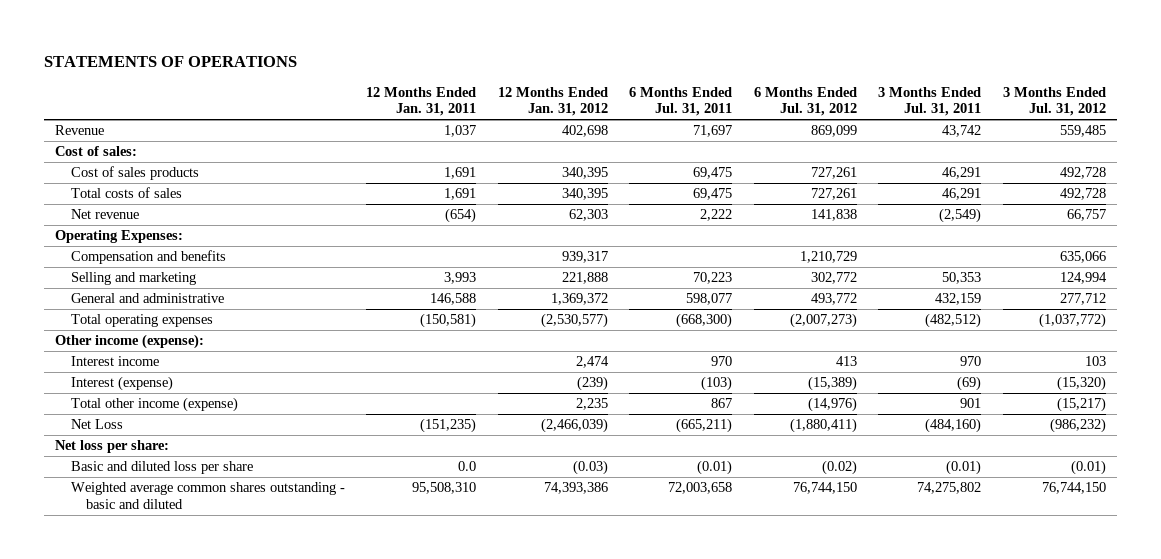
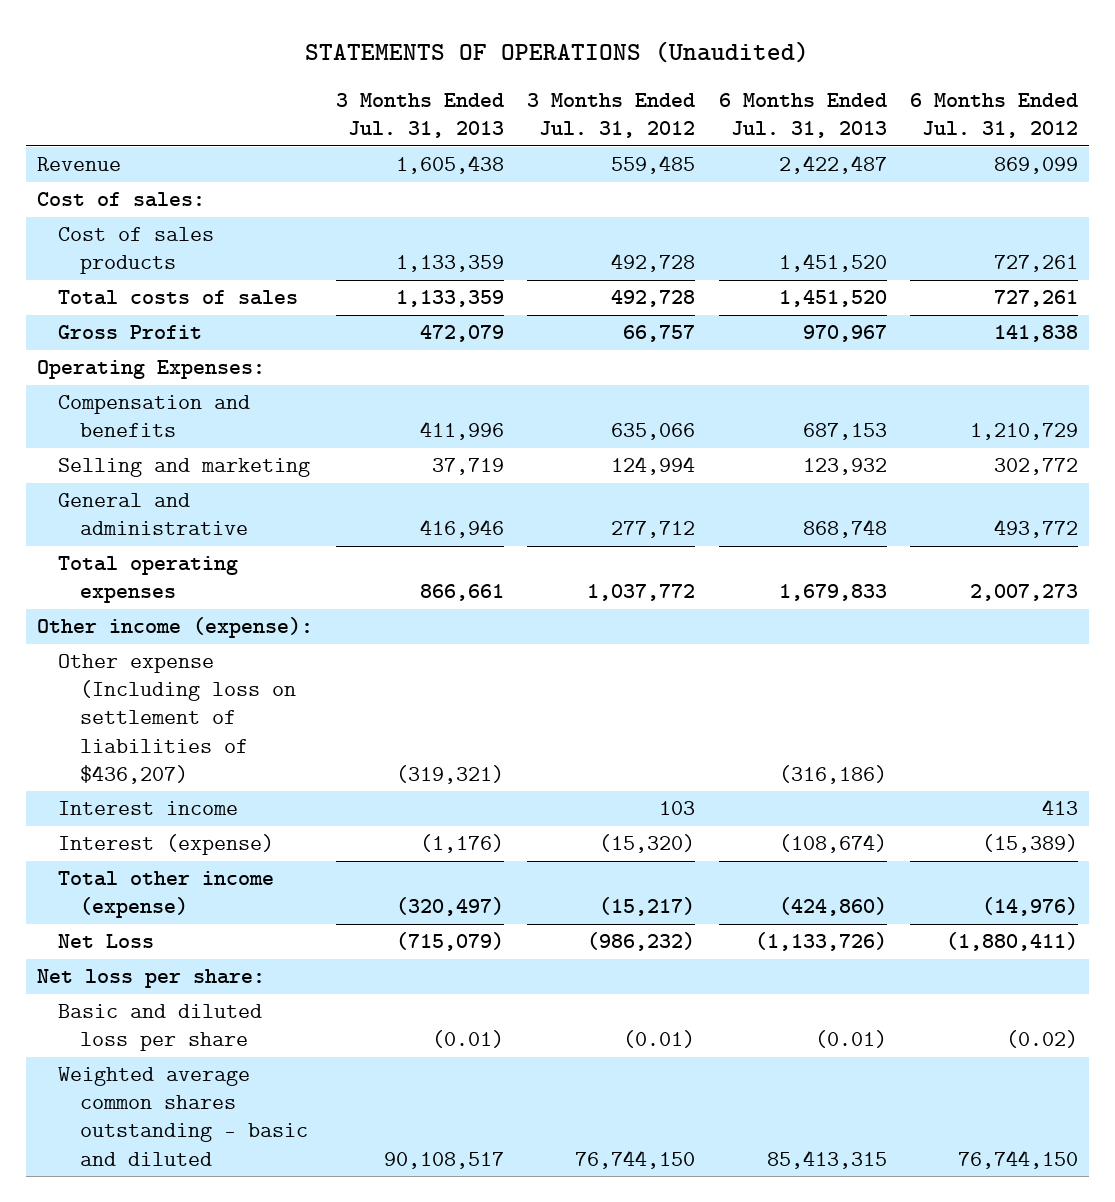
[44,55,298,67] STATEMENTS OF OPERATIONS -> [305,41,810,64] STATEMENTS OF OPERATIONS (Unaudited)
[366,86,477,117] 12 Months Ended Jan. 31, 2011 -> none
[497,86,608,117] 12 Months Ended Jan. 31, 2012 -> none
[629,86,733,117] 6 Months Ended Jul. 31, 2011 -> none
[878,86,982,117] 3 Months Ended Jul. 31, 2011 -> none
none -> [336,92,505,138] 3 Months Ended Jul. 31, 2013
none -> [718,92,887,138] 6 Months Ended Jul. 31, 2013
[70,209,139,220] Net revenue -> [58,325,203,340] Gross Profit
[789,313,857,329] (2,007,273) -> [969,584,1078,602] 2,007,273
[1038,313,1106,329] (1,037,772) -> [587,584,696,602] 1,037,772
none -> [58,654,296,784] Other expense (Including loss on settlement of liabilities of $436,207)

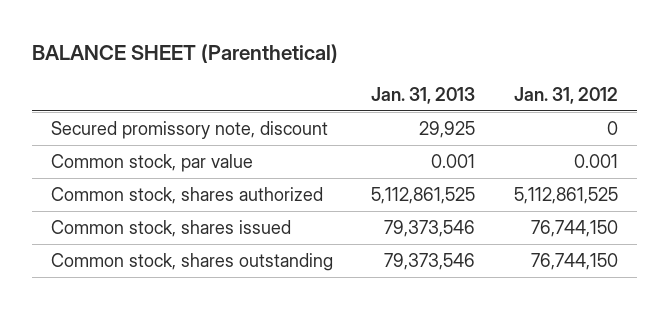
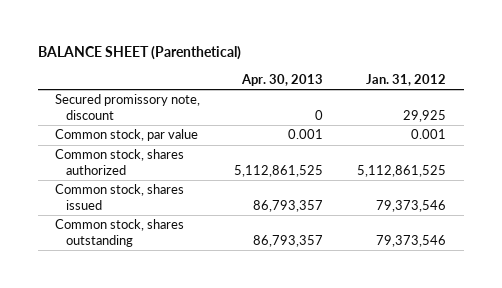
[371,86,476,104] Jan. 31, 2013 -> none
none -> [241,73,324,86] Apr. 30, 2013
[606,120,618,135] 0 -> [403,109,447,122] 29,925
[530,219,618,237] 76,744,150 -> [376,199,447,212] 79,373,546
[530,252,618,270] 76,744,150 -> [376,234,447,247] 79,373,546

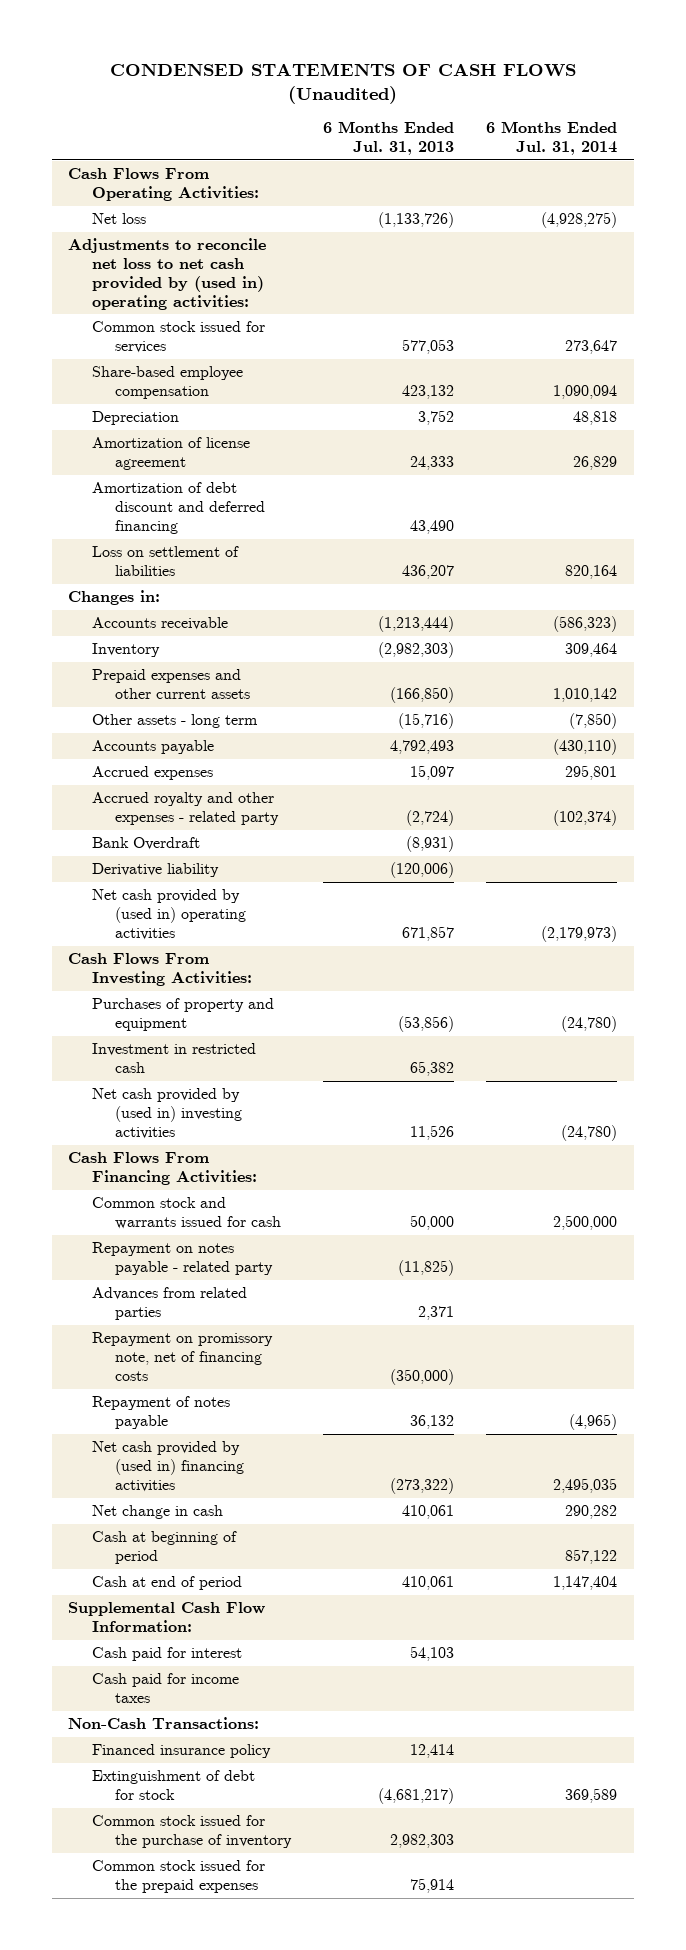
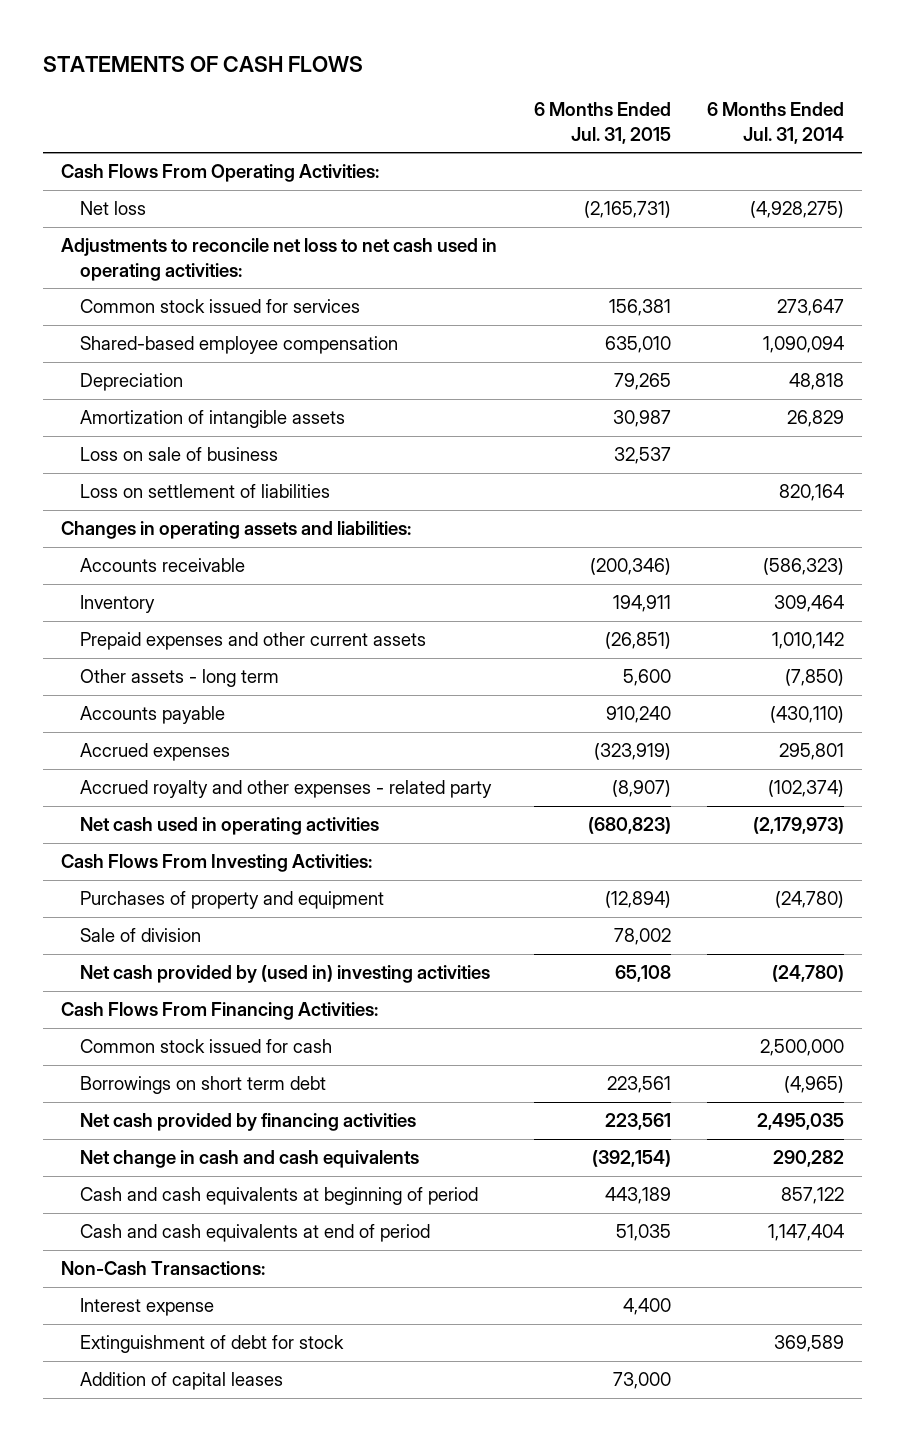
[109,62,576,104] CONDENSED STATEMENTS OF CASH FLOWS (Unaudited) -> [43,56,364,73] STATEMENTS OF CASH FLOWS
[323,121,455,156] 6 Months Ended Jul. 31, 2013 -> none
none -> [533,102,671,144] 6 Months Ended Jul. 31, 2015
[68,238,267,310] Adjustments to reconcile net loss to net cash provided by (used in) operating activities: -> [61,238,498,281] Adjustments to reconcile net loss to net cash used in operating activities:
[91,366,243,400] Share-based employee compensation -> [80,336,399,355] Shared-based employee compensation
[91,482,266,534] Amortization of debt discount and deferred financing -> none
[91,437,250,471] Amortization of license agreement -> [80,410,346,429] Amortization of intangible assets
none -> [80,447,279,462] Loss on sale of business
[68,590,161,606] Changes in: -> [61,521,412,540] Changes in operating assets and liabilities:
[91,837,200,851] Bank Overdraft -> none
[91,863,219,878] Derivative liability -> none
[91,889,247,940] Net cash provided by (used in) operating activities -> [80,817,380,836] Net cash used in operating activities
[91,1043,256,1074] Investment in restricted cash -> none
none -> [80,928,202,943] Sale of division
[91,1242,274,1276] Repayment on notes payable - related party -> none
[91,1287,247,1321] Advances from related parties -> none
[91,1332,273,1381] Repayment on promissory note, net of financing costs -> none
[68,1602,266,1633] Supplemental Cash Flow Information: -> none
[91,1647,242,1662] Cash paid for interest -> none
[91,1673,239,1704] Cash paid for income taxes -> none
[91,1197,282,1230] Common stock and warrants issued for cash -> [80,1039,333,1054] Common stock issued for cash
[91,1396,230,1430] Repayment of notes payable -> [80,1076,327,1095] Borrowings on short term debt
[91,1441,245,1492] Net cash provided by (used in) financing activities -> [80,1113,417,1132] Net cash provided by financing activities
[91,1505,223,1520] Net change in cash -> [80,1150,420,1169] Net change in cash and cash equivalents
[91,1531,237,1565] Cash at beginning of period -> [80,1187,479,1206] Cash and cash equivalents at beginning of period
[91,1576,242,1591] Cash at end of period -> [80,1224,431,1243] Cash and cash equivalents at end of period
[91,1744,271,1759] Financed insurance policy -> none
none -> [80,1298,215,1317] Interest expense
[91,1815,293,1849] Common stock issued for the purchase of inventory -> none
[91,1860,265,1894] Common stock issued for the prepaid expenses -> none
none -> [80,1372,284,1391] Addition of capital leases

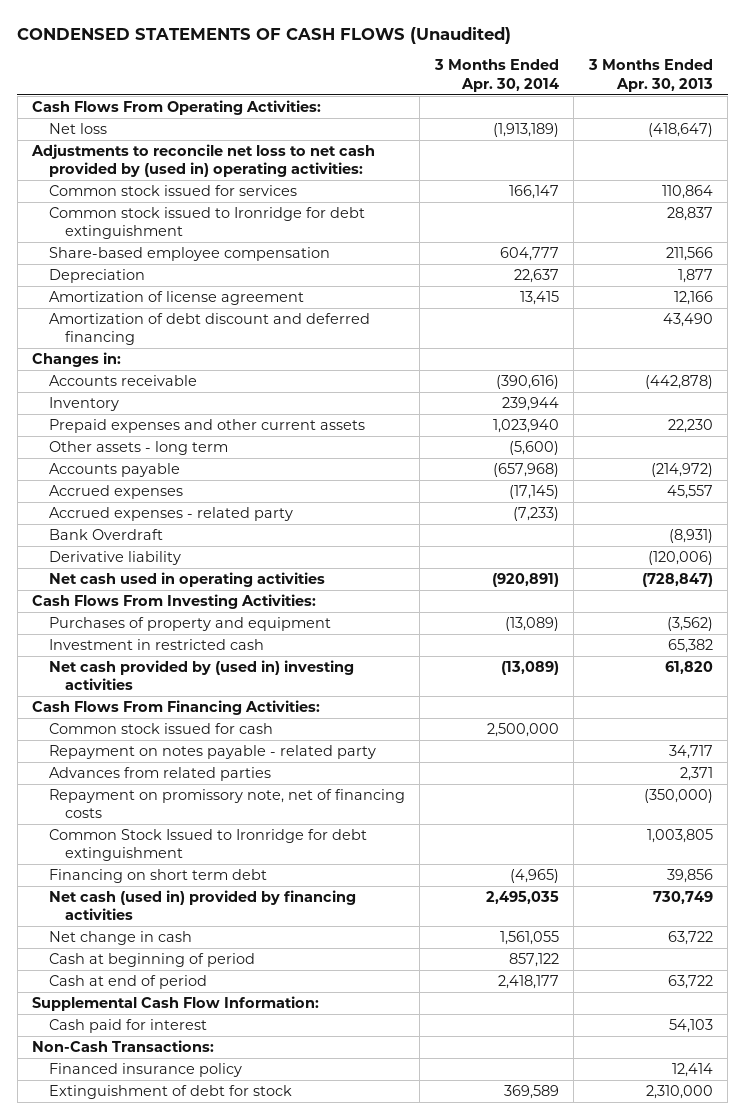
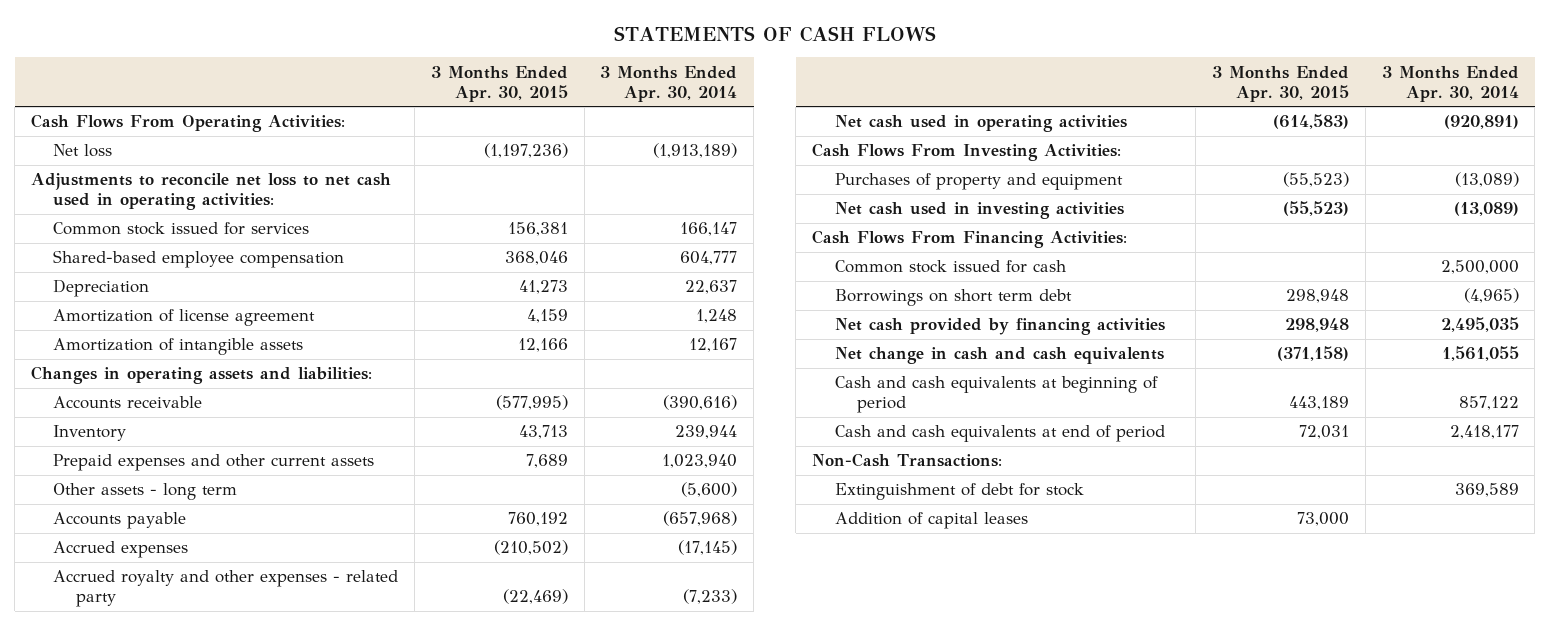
[17,26,512,44] CONDENSED STATEMENTS OF CASH FLOWS (Unaudited) -> [613,25,936,42] STATEMENTS OF CASH FLOWS
[587,59,713,92] 3 Months Ended Apr. 30, 2013 -> none
none -> [430,65,568,102] 3 Months Ended Apr. 30, 2015
[31,144,376,178] Adjustments to reconcile net loss to net cash provided by (used in) operating activities: -> [30,173,391,211] Adjustments to reconcile net loss to net cash used in operating activities:
[48,207,365,240] Common stock issued to Ironridge for debt extinguishment -> none
[48,247,330,262] Share-based employee compensation -> [53,250,345,269] Shared-based employee compensation
[48,313,370,346] Amortization of debt discount and deferred financing -> none
[519,291,559,306] 13,415 -> [696,309,738,324] 1,248
none -> [53,338,304,356] Amortization of intangible assets
[32,352,122,368] Changes in: -> [30,366,372,385] Changes in operating assets and liabilities:
[48,529,163,541] Bank Overdraft -> none
[48,551,181,566] Derivative liability -> none
[48,507,293,522] Accrued expenses - related party -> [53,570,399,608] Accrued royalty and other expenses - related party
[48,639,264,651] Investment in restricted cash -> none
[48,660,354,691] Net cash provided by (used in) investing activities -> [834,202,1124,220] Net cash used in investing activities
[48,745,376,760] Repayment on notes payable - related party -> none
[48,767,271,782] Advances from related parties -> none
[48,789,405,819] Repayment on promissory note, net of financing costs -> none
[48,829,367,862] Common Stock Issued to Ironridge for debt extinguishment -> none
[32,996,320,1012] Supplemental Cash Flow Information: -> none
[48,1019,207,1034] Cash paid for interest -> none
[48,869,267,884] Financing on short term debt -> [834,289,1072,307] Borrowings on short term debt
[48,890,356,921] Net cash (used in) provided by financing activities -> [834,318,1165,336] Net cash provided by financing activities
[48,931,192,946] Net change in cash -> [834,347,1164,365] Net change in cash and cash equivalents
[48,953,255,968] Cash at beginning of period -> [834,376,1158,414] Cash and cash equivalents at beginning of period
[48,975,207,990] Cash at end of period -> [834,425,1165,443] Cash and cash equivalents at end of period
[48,1063,242,1078] Financed insurance policy -> none
none -> [834,512,1028,530] Addition of capital leases

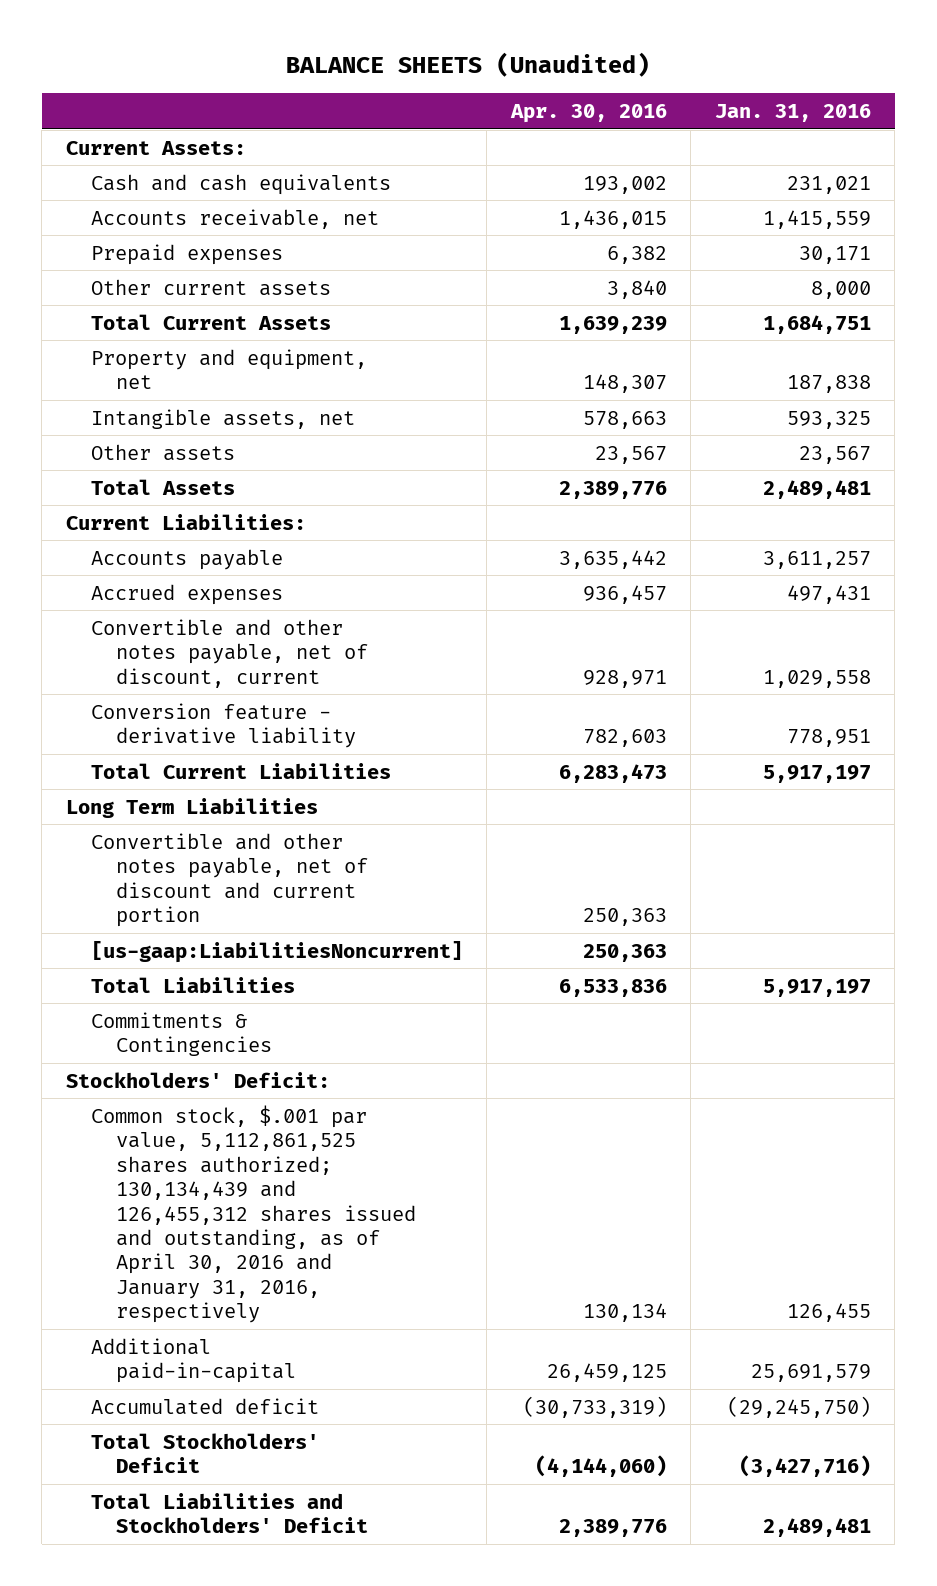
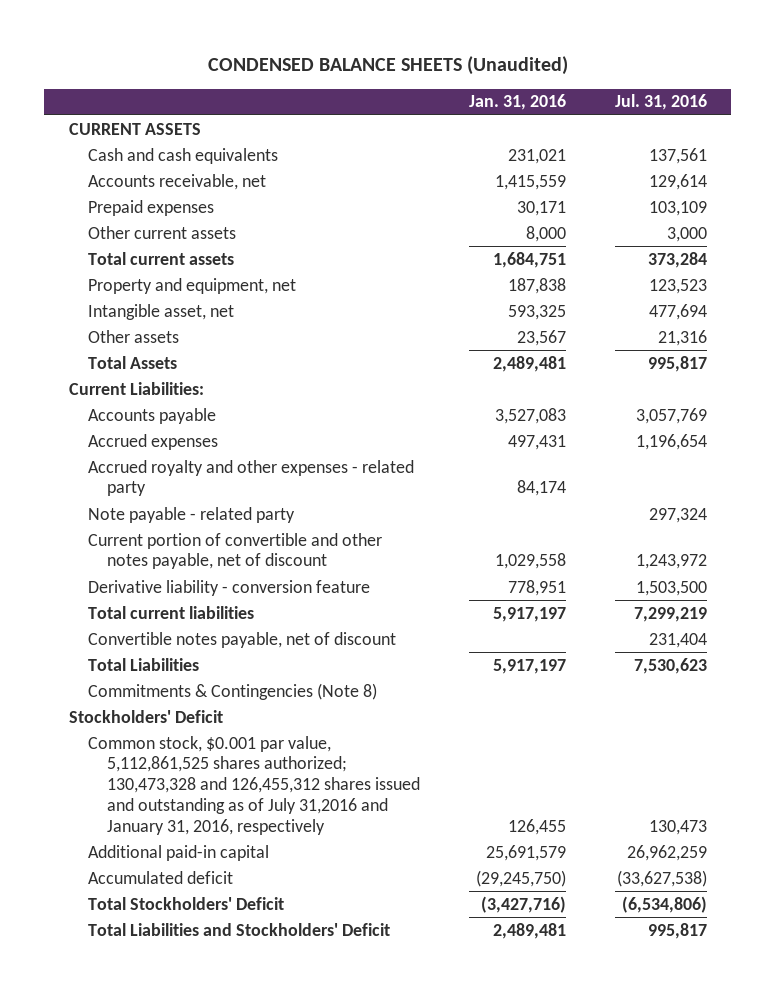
[286,52,651,78] BALANCE SHEETS (Unaudited) -> [207,56,568,76] CONDENSED BALANCE SHEETS (Unaudited)
[509,104,667,124] Apr. 30, 2016 -> none
none -> [614,94,707,111] Jul. 31, 2016
[65,140,246,155] Current Assets: -> [68,122,201,135] CURRENT ASSETS
[90,313,331,330] Total Current Assets -> [87,251,234,265] Total current assets
[90,408,355,429] Intangible assets, net -> [87,303,234,320] Intangible asset, net
[762,550,871,569] 3,611,257 -> [494,407,566,424] 3,527,083
[65,797,318,818] Long Term Liabilities -> none
[90,940,463,963] [us-gaap:LiabilitiesNoncurrent] -> none
none -> [87,459,414,497] Accrued royalty and other expenses - related party
none -> [87,506,295,523] Note payable - related party
[90,618,368,688] Convertible and other notes payable, net of discount, current -> [87,532,382,570] Current portion of convertible and other notes payable, net of discount
[90,702,356,749] Conversion feature - derivative liability -> [87,579,370,596] Derivative liability - conversion feature
[90,762,391,779] Total Current Liabilities -> [87,605,254,619] Total current liabilities
[90,832,368,928] Convertible and other notes payable, net of discount and current portion -> [87,631,396,648] Convertible notes payable, net of discount
[90,1011,272,1057] Commitments & Contingencies -> [87,682,377,700] Commitments & Contingencies (Note 8)
[65,1071,330,1088] Stockholders' Deficit: -> [68,709,223,723] Stockholders' Deficit
[90,1104,416,1324] Common stock, $.001 par value, 5,112,861,525 shares authorized; 130,134,439 and 126,455,312 shares issued and outstanding, as of April 30, 2016 and January 31, 2016, respectively -> [87,735,420,835] Common stock, $0.001 par value, 5,112,861,525 shares authorized; 130,473,328 and 126,455,312 shares issued and outstanding as of July 31,2016 and January 31, 2016, respectively
[90,1337,296,1384] Additional paid-in-capital -> [87,844,269,861] Additional paid-in capital

